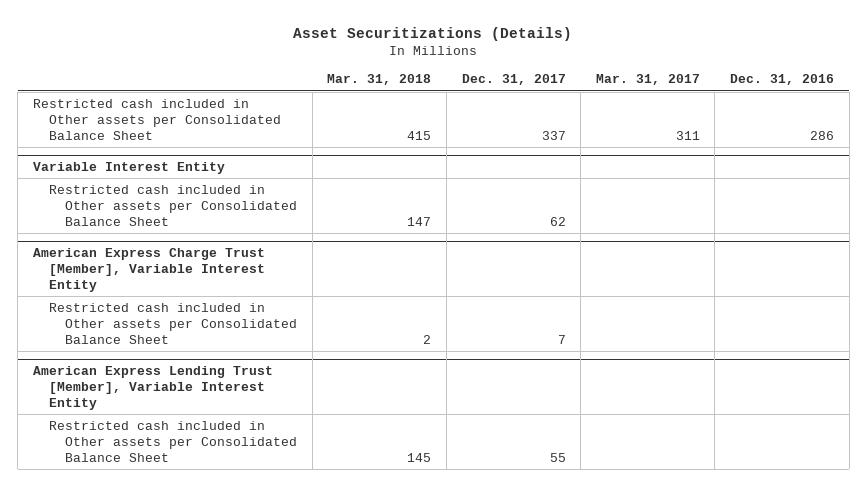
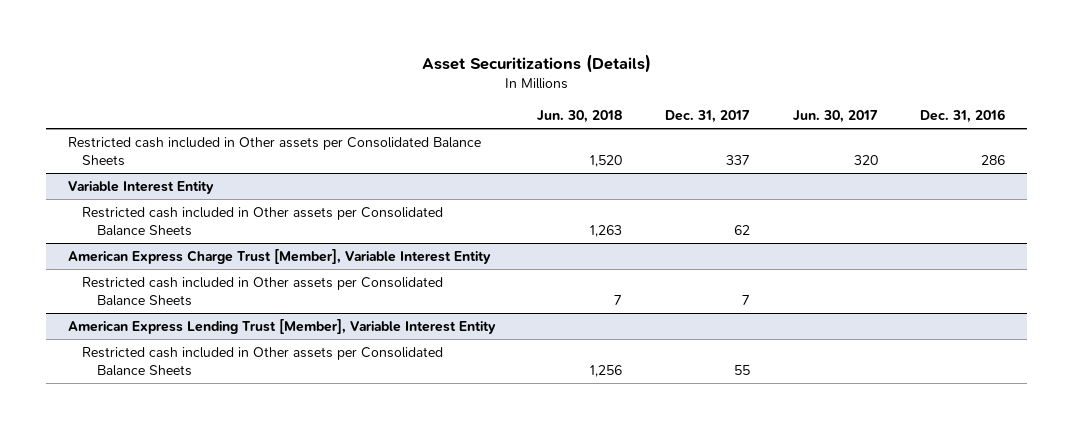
[327,74,432,86] Mar. 31, 2018 -> none
[595,74,700,86] Mar. 31, 2017 -> none
none -> [537,109,623,123] Jun. 30, 2018
none -> [792,109,878,123] Jun. 30, 2017
[32,98,281,140] Restricted cash included in Other assets per Consolidated Balance Sheet -> [67,136,481,166] Restricted cash included in Other assets per Consolidated Balance Sheets
[48,184,298,226] Restricted cash included in Other assets per Consolidated Balance Sheet -> [82,206,444,236] Restricted cash included in Other assets per Consolidated Balance Sheets
[48,302,298,344] Restricted cash included in Other assets per Consolidated Balance Sheet -> [82,276,444,306] Restricted cash included in Other assets per Consolidated Balance Sheets
[48,420,298,462] Restricted cash included in Other assets per Consolidated Balance Sheet -> [82,346,444,376] Restricted cash included in Other assets per Consolidated Balance Sheets

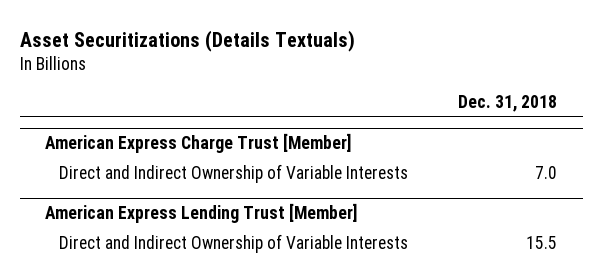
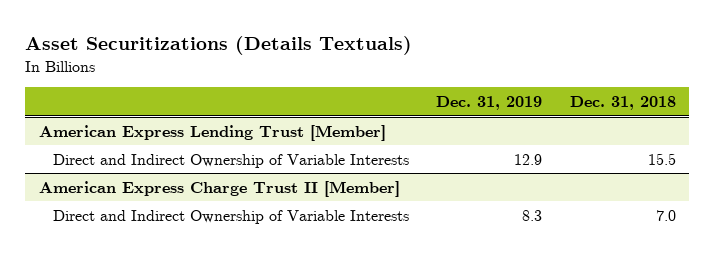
none -> [436,96,543,111] Dec. 31, 2019
[45,133,352,154] American Express Charge Trust [Member] -> none
[58,164,408,184] Direct and Indirect Ownership of Variable Interests -> none
none -> [38,180,400,197] American Express Charge Trust II [Member]
none -> [53,209,410,224] Direct and Indirect Ownership of Variable Interests

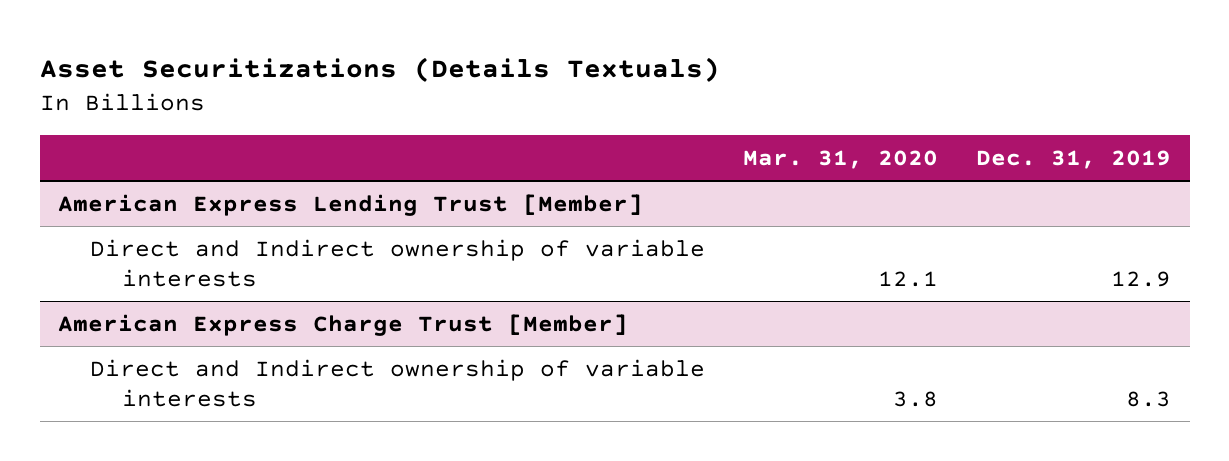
[569,96,676,111] Dec. 31, 2018 -> none
none -> [743,149,939,169] Mar. 31, 2020
[53,153,410,168] Direct and Indirect Ownership of Variable Interests -> [90,238,706,287] Direct and Indirect ownership of variable interests
[38,180,400,197] American Express Charge Trust II [Member] -> [58,313,629,336] American Express Charge Trust [Member]
[53,209,410,224] Direct and Indirect Ownership of Variable Interests -> [90,358,706,407] Direct and Indirect ownership of variable interests

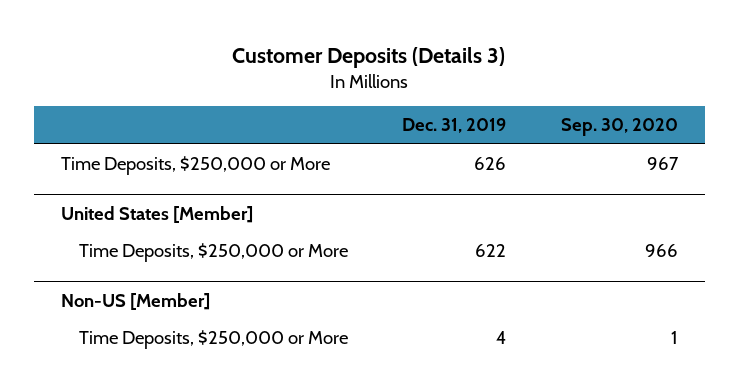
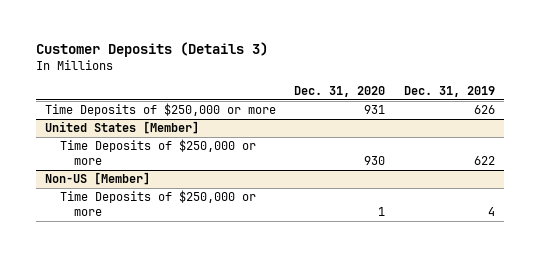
[560,118,678,137] Sep. 30, 2020 -> none
none -> [294,85,386,97] Dec. 31, 2020
[61,156,331,176] Time Deposits, $250,000 or More -> [45,103,277,117] Time Deposits of $250,000 or more
[79,243,349,263] Time Deposits, $250,000 or More -> [59,139,256,166] Time Deposits of $250,000 or more
[79,330,349,350] Time Deposits, $250,000 or More -> [59,190,256,217] Time Deposits of $250,000 or more

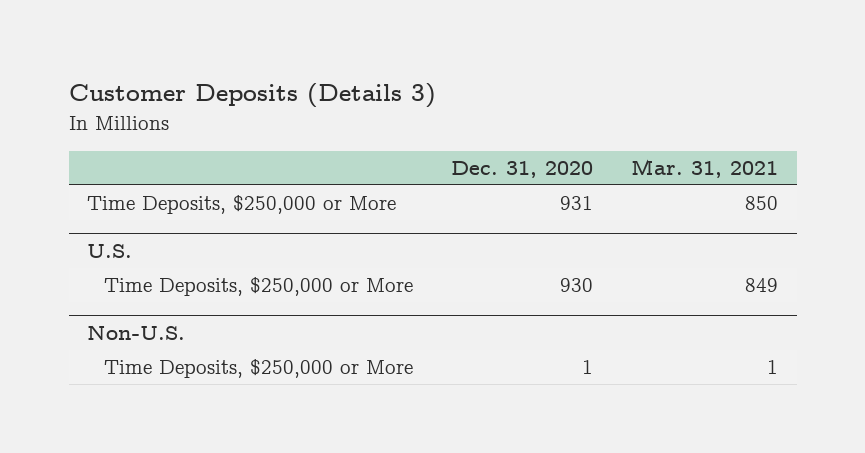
[403,85,495,97] Dec. 31, 2019 -> none
none -> [630,159,778,179] Mar. 31, 2021
[45,103,277,117] Time Deposits of $250,000 or more -> [87,195,397,215] Time Deposits, $250,000 or More
[45,121,200,135] United States [Member] -> [87,243,133,258] U.S.
[59,139,256,166] Time Deposits of $250,000 or more -> [104,277,414,297] Time Deposits, $250,000 or More
[45,172,151,186] Non-US [Member] -> [87,324,186,340] Non-U.S.
[59,190,256,217] Time Deposits of $250,000 or more -> [104,359,414,379] Time Deposits, $250,000 or More

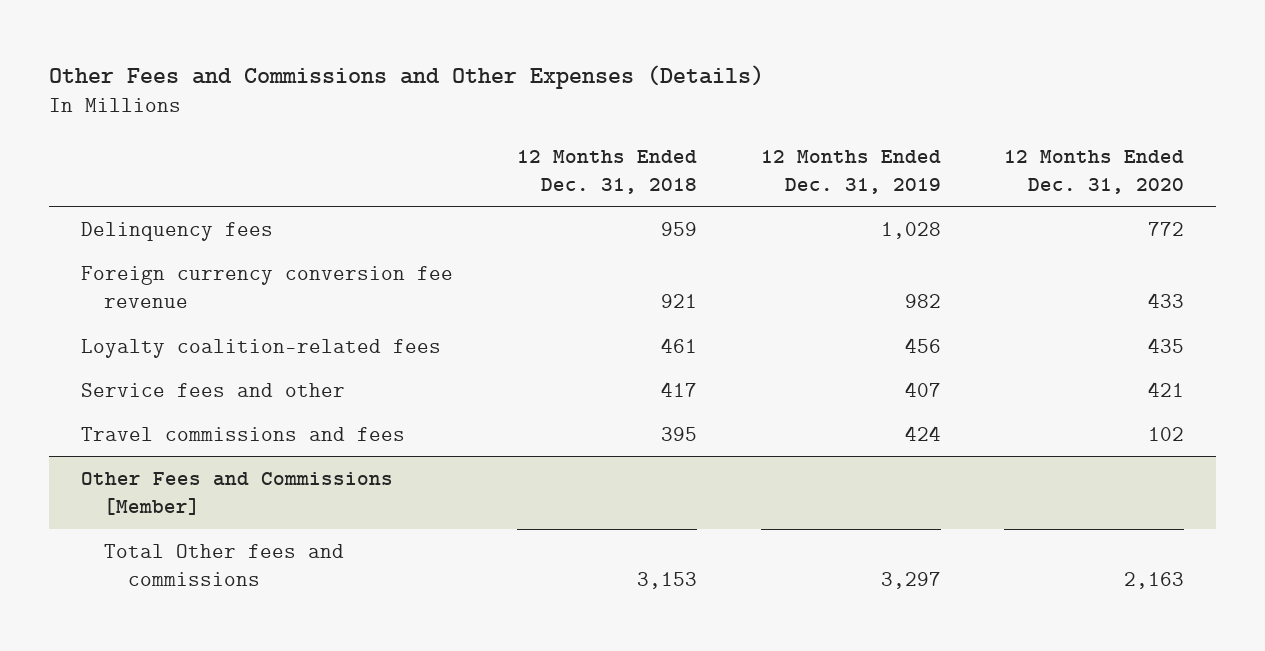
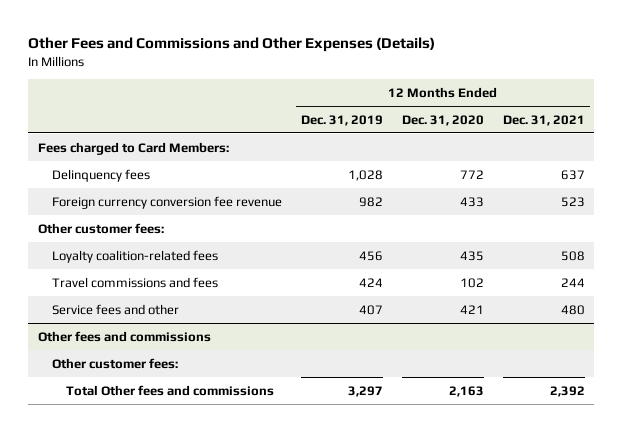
[516,149,697,194] 12 Months Ended Dec. 31, 2018 -> none
none -> [502,114,585,126] Dec. 31, 2021
none -> [37,141,229,155] Fees charged to Card Members:
none -> [37,222,164,234] Other customer fees:
[80,382,345,397] Service fees and other -> [51,303,179,315] Service fees and other
[80,471,393,515] Other Fees and Commissions [Member] -> [37,330,211,342] Other fees and commissions
none -> [51,357,178,369] Other customer fees:

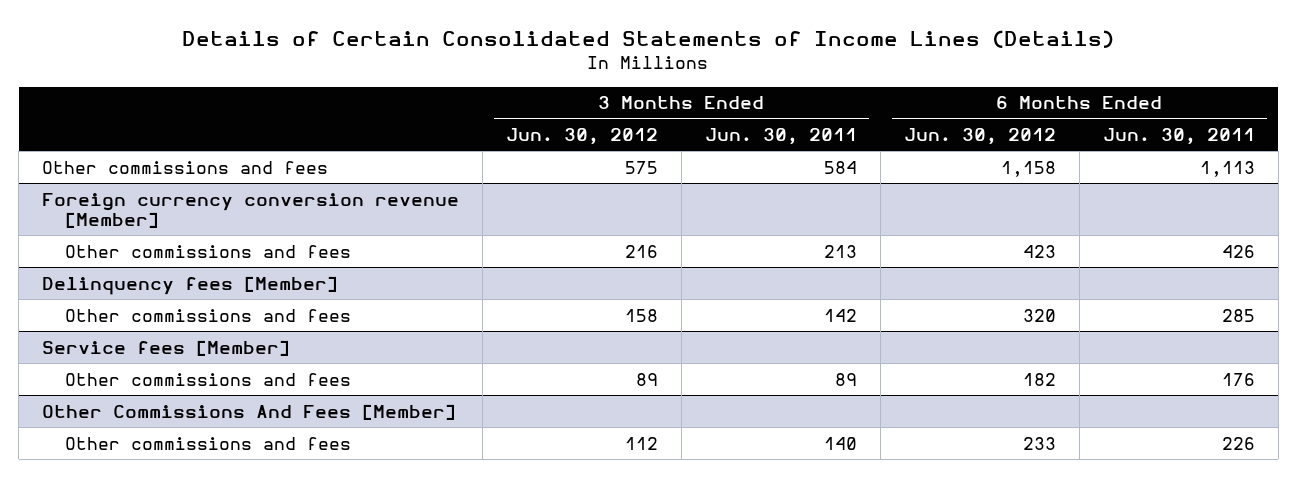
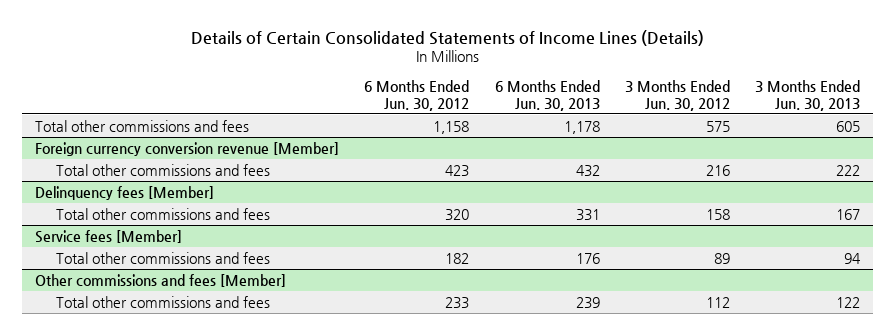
[704,128,857,146] Jun. 30, 2011 -> none
[1102,128,1255,146] Jun. 30, 2011 -> none
none -> [494,79,600,111] 6 Months Ended Jun. 30, 2013
none -> [755,79,861,111] 3 Months Ended Jun. 30, 2013
[42,160,329,174] Other commissions and fees -> [34,119,249,132] Total other commissions and fees
[64,244,351,258] Other commissions and fees -> [55,163,270,176] Total other commissions and fees
[64,308,351,322] Other commissions and fees -> [55,207,270,220] Total other commissions and fees
[64,372,351,386] Other commissions and fees -> [55,251,270,264] Total other commissions and fees
[42,403,457,420] Other Commissions And Fees [Member] -> [34,273,286,287] Other commissions and fees [Member]
[64,436,351,450] Other commissions and fees -> [55,295,270,308] Total other commissions and fees

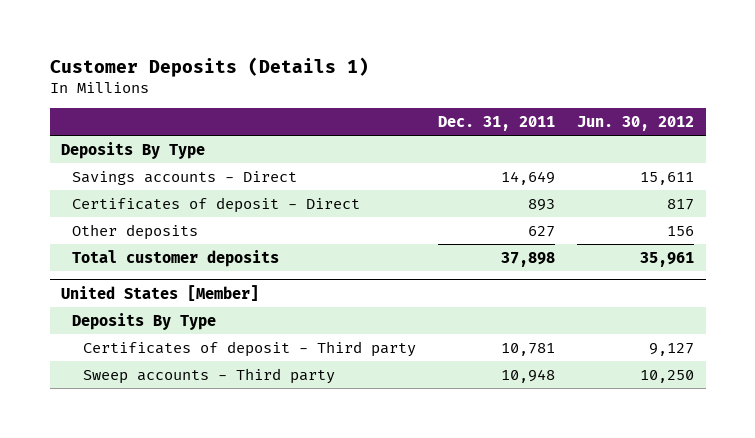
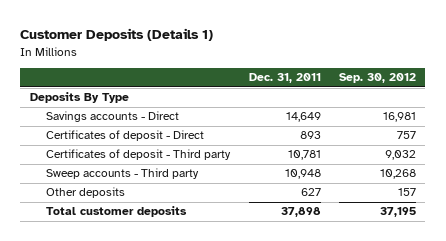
[577,115,695,131] Jun. 30, 2012 -> none
none -> [339,73,417,84] Sep. 30, 2012
[60,284,259,301] United States [Member] -> none
[71,312,216,330] Deposits By Type -> none
[71,223,198,240] Other deposits -> [46,187,126,199] Other deposits
[71,249,279,267] Total customer deposits -> [46,206,188,218] Total customer deposits

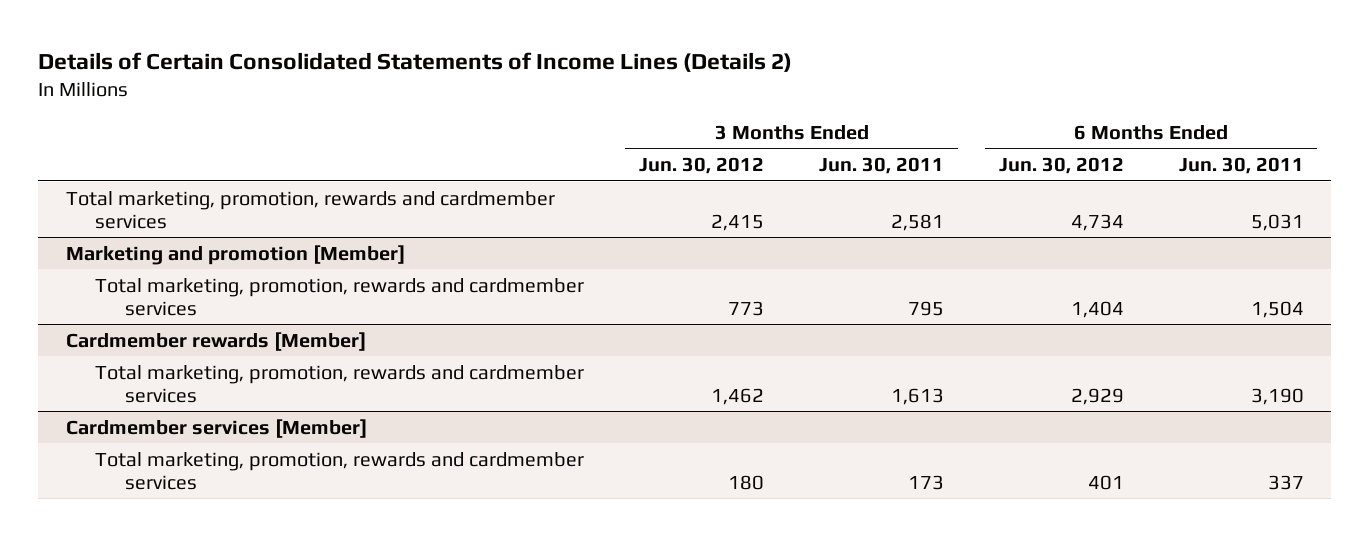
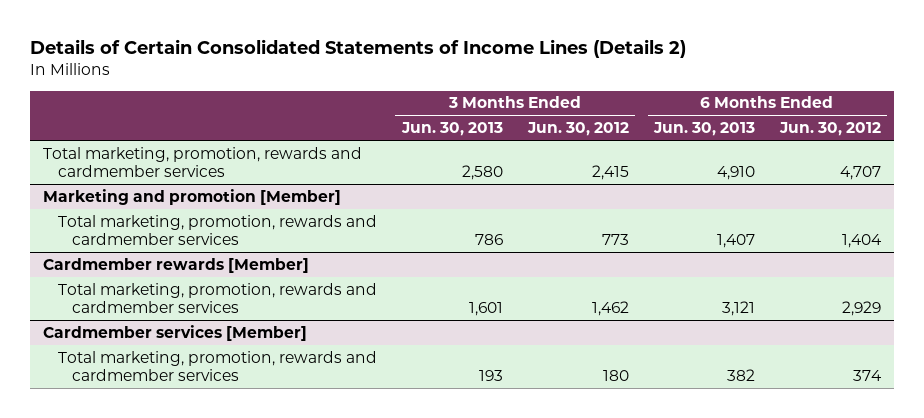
[818,157,944,175] Jun. 30, 2011 -> none
[1178,157,1304,175] Jun. 30, 2011 -> none
none -> [400,122,503,137] Jun. 30, 2013
none -> [652,122,755,137] Jun. 30, 2013
[1070,213,1124,231] 4,734 -> [840,165,882,180] 4,707
[1087,474,1124,490] 401 -> [853,369,883,381] 374

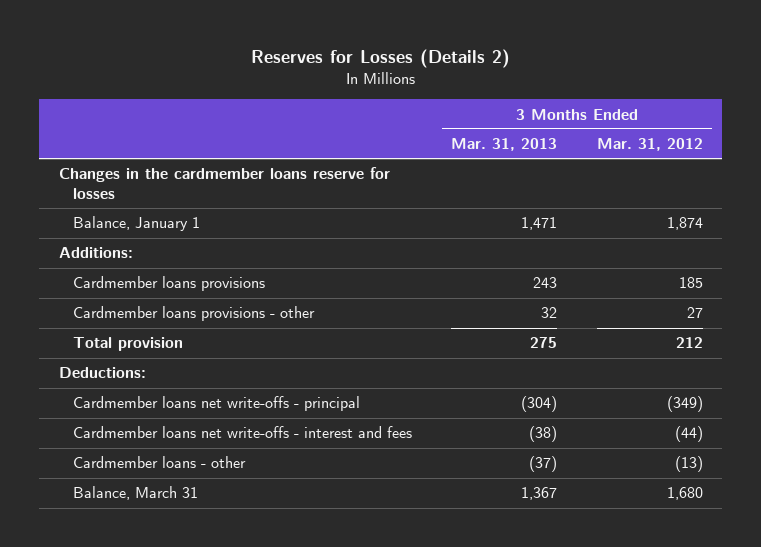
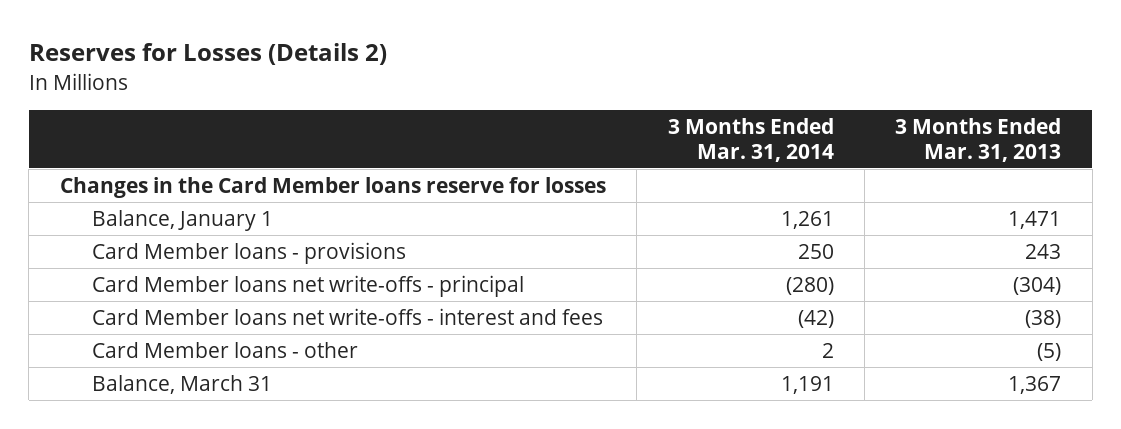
[596,138,703,152] Mar. 31, 2012 -> none
none -> [667,118,834,162] 3 Months Ended Mar. 31, 2014
[58,167,390,199] Changes in the cardmember loans reserve for losses -> [59,176,606,198] Changes in the Card Member loans reserve for losses
[58,247,133,259] Additions: -> none
[73,276,266,292] Cardmember loans provisions -> none
[73,306,316,322] Cardmember loans provisions - other -> none
[58,367,146,379] Deductions: -> none
[73,337,184,352] Total provision -> [91,241,406,264] Card Member loans - provisions
[530,337,558,349] 275 -> [1025,243,1062,259] 243
[73,396,361,412] Cardmember loans net write-offs - principal -> [91,274,524,297] Card Member loans net write-offs - principal
[73,426,413,439] Cardmember loans net write-offs - interest and fees -> [91,307,603,325] Card Member loans net write-offs - interest and fees
[73,456,247,469] Cardmember loans - other -> [91,341,358,358] Card Member loans - other
[529,456,558,473] (37) -> [1037,342,1062,361] (5)

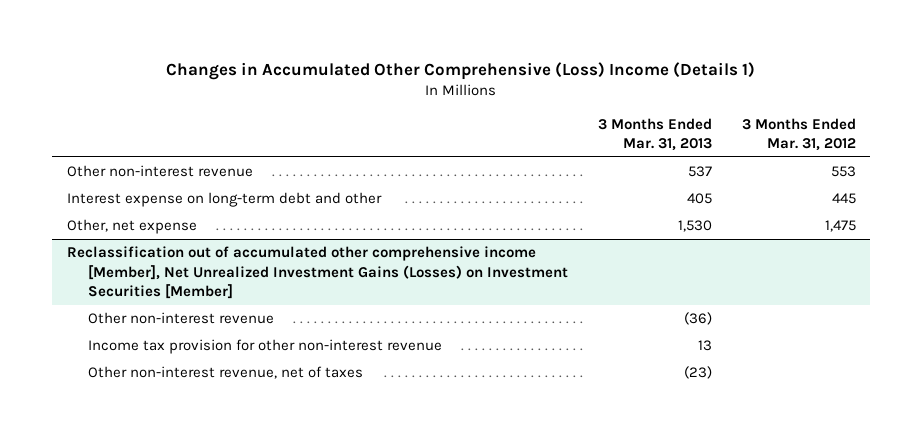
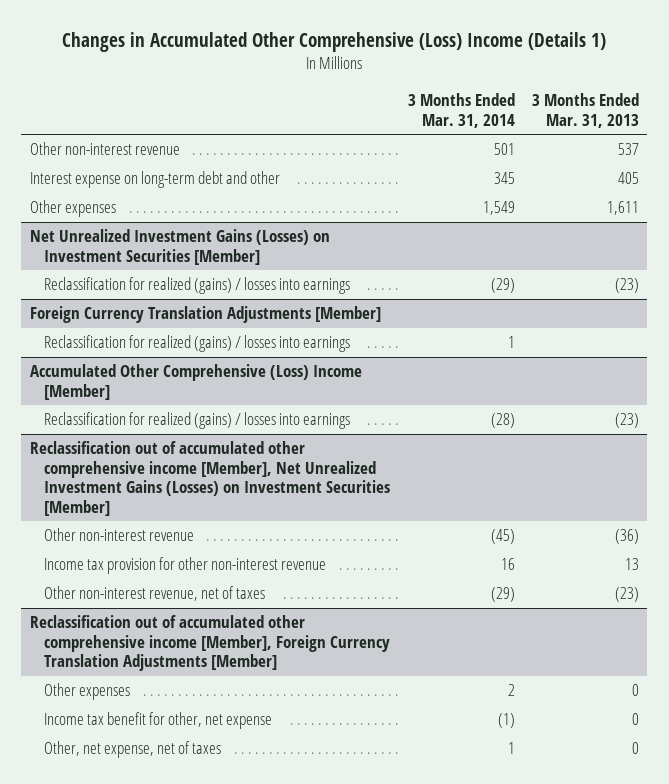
[741,117,856,151] 3 Months Ended Mar. 31, 2012 -> none
none -> [407,93,515,128] 3 Months Ended Mar. 31, 2014
[66,219,197,235] Other, net expense -> [29,200,116,218] Other expenses
[678,220,713,233] 1,530 -> [606,201,639,216] 1,611
none -> [29,229,330,265] Net Unrealized Investment Gains (Losses) on Investment Securities [Member]
none -> [44,277,351,295] Reclassification for realized (gains) / losses into earnings
none -> [29,306,381,324] Foreign Currency Translation Adjustments [Member]
none -> [44,335,351,353] Reclassification for realized (gains) / losses into earnings
none -> [29,364,362,400] Accumulated Other Comprehensive (Loss) Income [Member]
none -> [44,412,351,430] Reclassification for realized (gains) / losses into earnings
none -> [29,615,391,672] Reclassification out of accumulated other comprehensive income [Member], Foreign Currency Translation Adjustments [Member]
none -> [44,683,131,701] Other expenses
none -> [44,712,273,730] Income tax benefit for other, net expense
none -> [44,741,222,759] Other, net expense, net of taxes

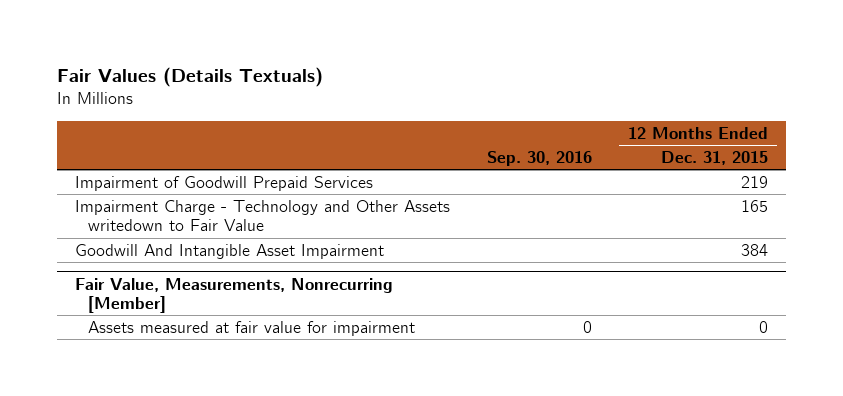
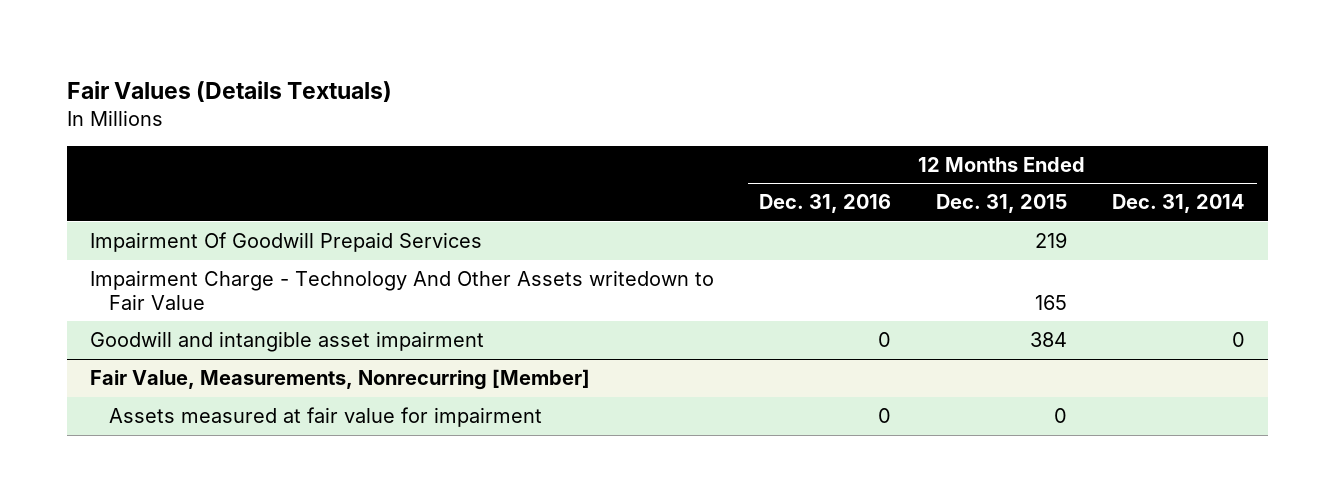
[486,150,592,166] Sep. 30, 2016 -> none
none -> [759,194,892,214] Dec. 31, 2016
none -> [1112,194,1246,214] Dec. 31, 2014
[74,175,373,191] Impairment of Goodwill Prepaid Services -> [89,232,482,253] Impairment Of Goodwill Prepaid Services
[74,199,450,232] Impairment Charge - Technology and Other Assets writedown to Fair Value -> [89,270,714,310] Impairment Charge - Technology And Other Assets writedown to Fair Value
[74,243,384,259] Goodwill And Intangible Asset Impairment -> [89,331,484,353] Goodwill and intangible asset impairment

